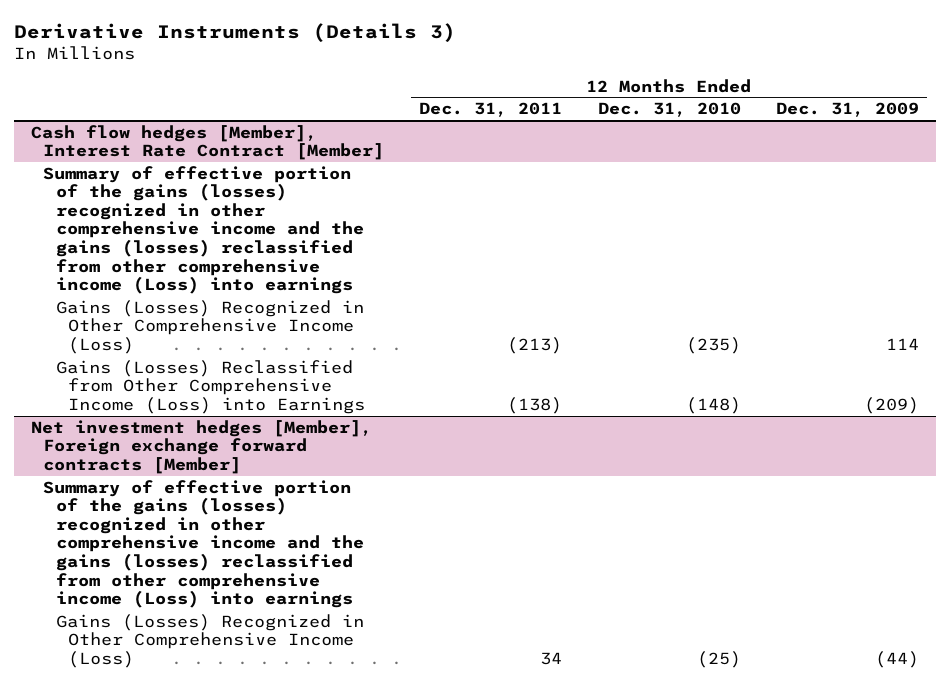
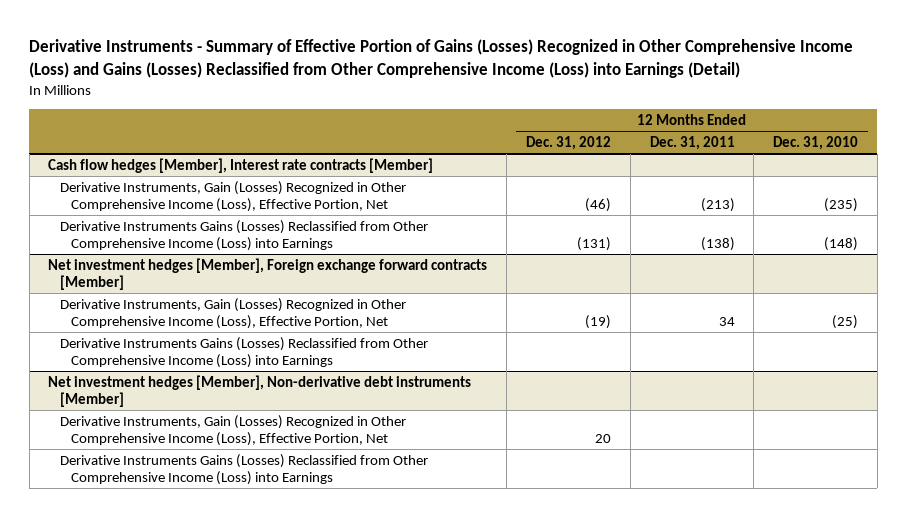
[13,23,456,43] Derivative Instruments (Details 3) -> [29,38,854,78] Derivative Instruments - Summary of Effective Portion of Gains (Losses) Recognized in Other Comprehensive Income (Loss) and Gains (Losses) Reclassified from Other Comprehensive Income (Loss) into Earnings (Detail)
[775,102,919,118] Dec. 31, 2009 -> none
none -> [525,136,611,151] Dec. 31, 2012
[43,165,364,295] Summary of effective portion of the gains (losses) recognized in other comprehensive income and the gains (losses) reclassified from other comprehensive income (Loss) into earnings -> none
[31,124,385,161] Cash flow hedges [Member], Interest Rate Contract [Member] -> [48,157,434,173] Cash flow hedges [Member], Interest rate contracts [Member]
[55,299,364,354] Gains (Losses) Recognized in Other Comprehensive Income (Loss) -> [59,180,406,212] Derivative Instruments, Gain (Losses) Recognized in Other Comprehensive Income (Loss), Effective Portion, Net
[55,359,366,414] Gains (Losses) Reclassified from Other Comprehensive Income (Loss) into Earnings -> [59,219,428,251] Derivative Instruments Gains (Losses) Reclassified from Other Comprehensive Income (Loss) into Earnings
[43,479,364,609] Summary of effective portion of the gains (losses) recognized in other comprehensive income and the gains (losses) reclassified from other comprehensive income (Loss) into earnings -> none
[55,613,364,668] Gains (Losses) Recognized in Other Comprehensive Income (Loss) -> [59,297,406,329] Derivative Instruments, Gain (Losses) Recognized in Other Comprehensive Income (Loss), Effective Portion, Net
none -> [59,336,428,368] Derivative Instruments Gains (Losses) Reclassified from Other Comprehensive Income (Loss) into Earnings
none -> [48,374,472,407] Net investment hedges [Member], Non-derivative debt instruments [Member]
none -> [59,414,406,446] Derivative Instruments, Gain (Losses) Recognized in Other Comprehensive Income (Loss), Effective Portion, Net
none -> [59,453,428,485] Derivative Instruments Gains (Losses) Reclassified from Other Comprehensive Income (Loss) into Earnings

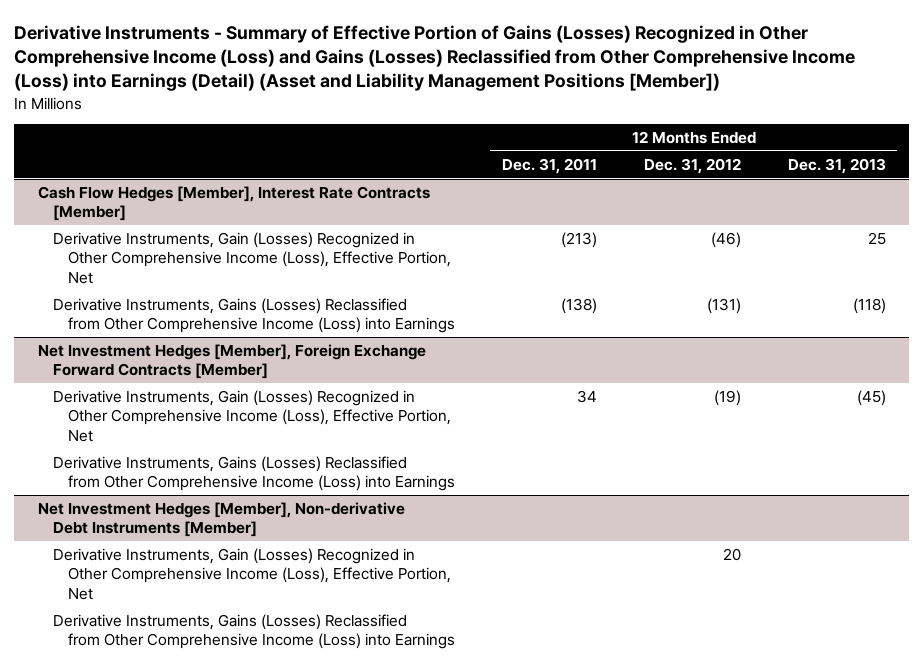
[29,38,854,78] Derivative Instruments - Summary of Effective Portion of Gains (Losses) Recognized in Other Comprehensive Income (Loss) and Gains (Losses) Reclassified from Other Comprehensive Income (Loss) into Earnings (Detail) -> [14,24,856,92] Derivative Instruments - Summary of Effective Portion of Gains (Losses) Recognized in Other Comprehensive Income (Loss) and Gains (Losses) Reclassified from Other Comprehensive Income (Loss) into Earnings (Detail) (Asset and Liability Management Positions [Member])
[773,136,859,151] Dec. 31, 2010 -> none
none -> [787,157,886,174] Dec. 31, 2013
[48,157,434,173] Cash flow hedges [Member], Interest rate contracts [Member] -> [37,185,430,222] Cash Flow Hedges [Member], Interest Rate Contracts [Member]
[59,219,428,251] Derivative Instruments Gains (Losses) Reclassified from Other Comprehensive Income (Loss) into Earnings -> [52,297,455,334] Derivative Instruments, Gains (Losses) Reclassified from Other Comprehensive Income (Loss) into Earnings
[48,257,488,290] Net investment hedges [Member], Foreign exchange forward contracts [Member] -> [37,343,426,380] Net Investment Hedges [Member], Foreign Exchange Forward Contracts [Member]
[59,336,428,368] Derivative Instruments Gains (Losses) Reclassified from Other Comprehensive Income (Loss) into Earnings -> [52,455,455,492] Derivative Instruments, Gains (Losses) Reclassified from Other Comprehensive Income (Loss) into Earnings
[48,374,472,407] Net investment hedges [Member], Non-derivative debt instruments [Member] -> [37,501,405,538] Net Investment Hedges [Member], Non-derivative Debt Instruments [Member]
[59,453,428,485] Derivative Instruments Gains (Losses) Reclassified from Other Comprehensive Income (Loss) into Earnings -> [52,613,455,650] Derivative Instruments, Gains (Losses) Reclassified from Other Comprehensive Income (Loss) into Earnings

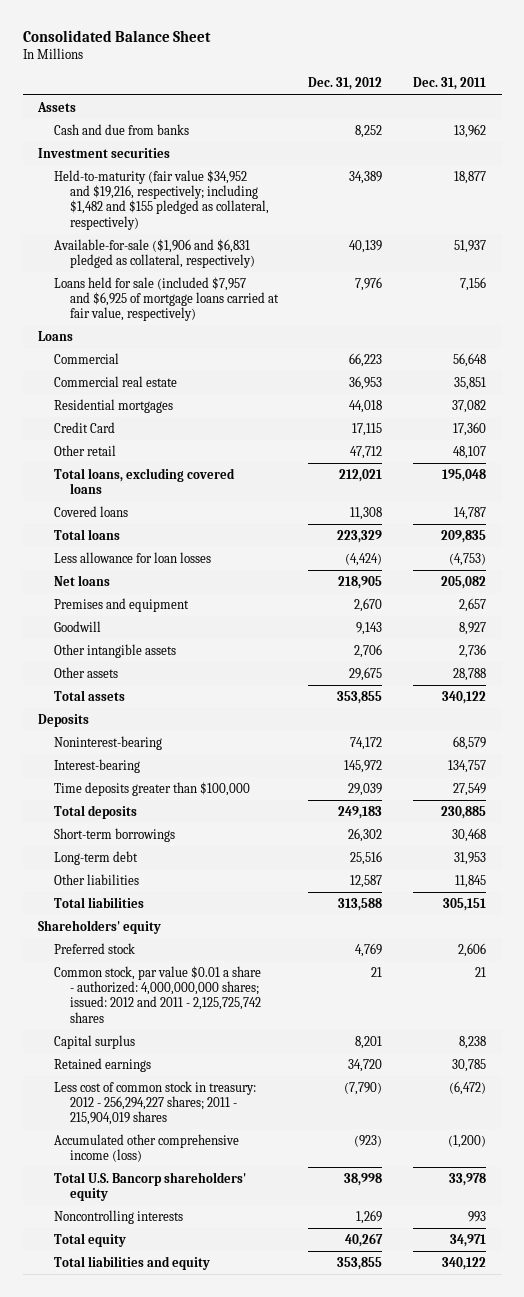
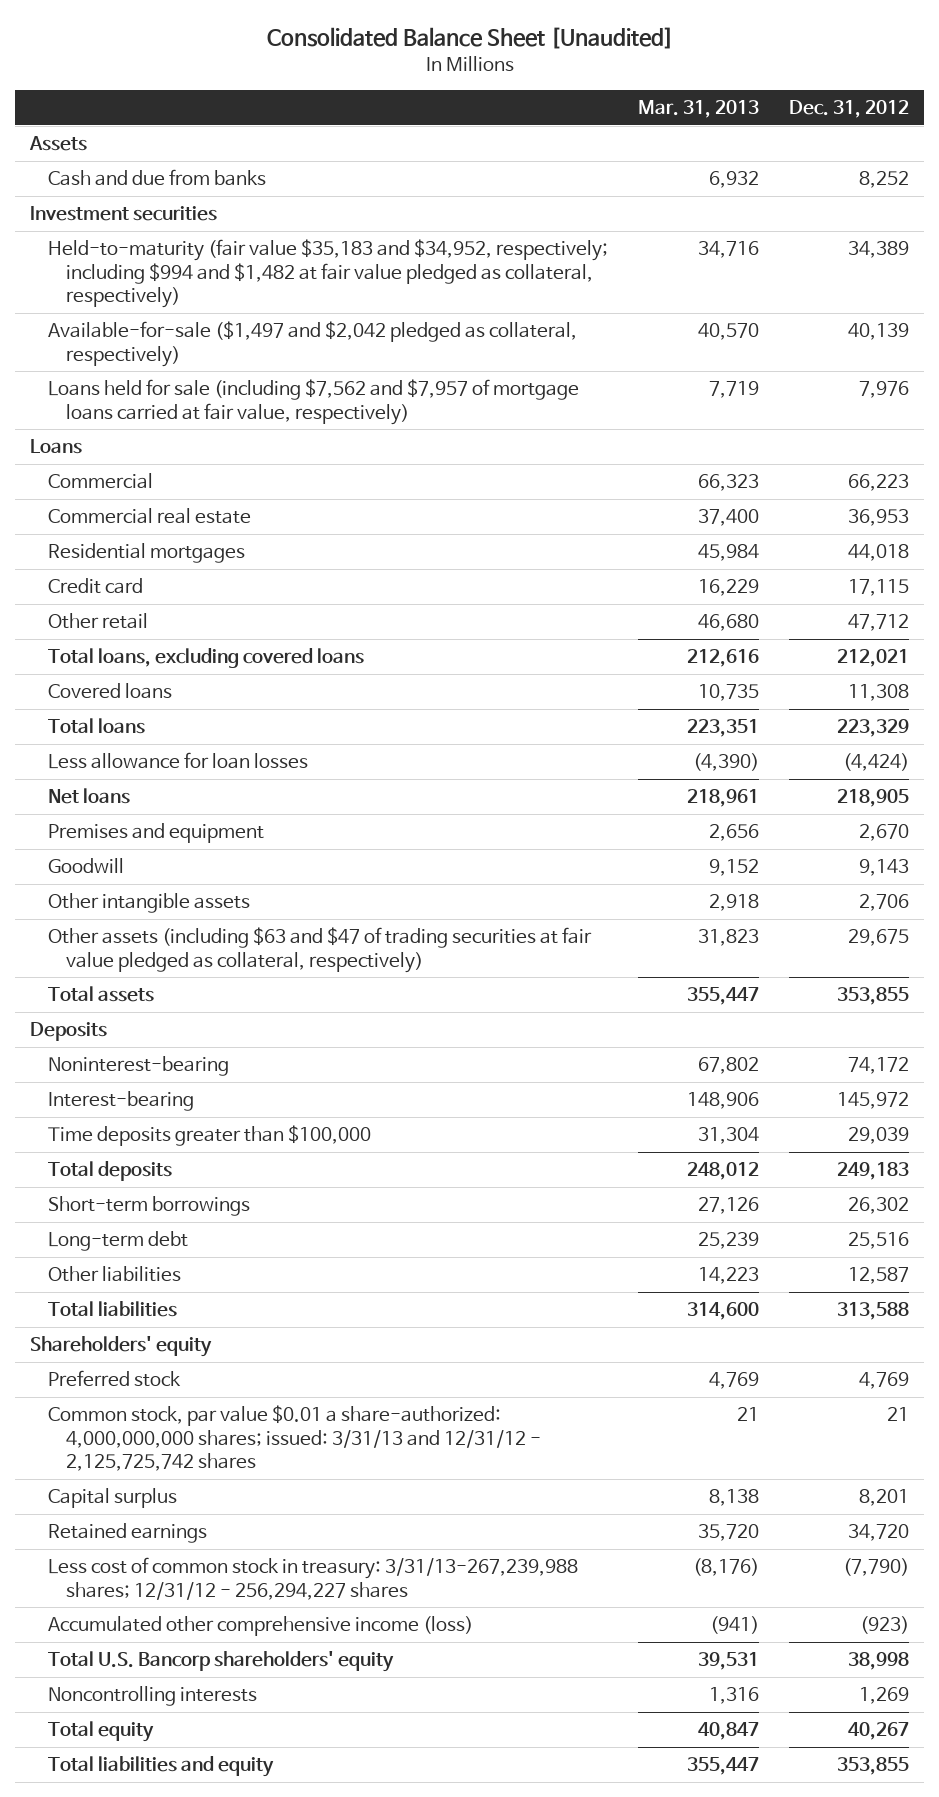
[22,30,211,43] Consolidated Balance Sheet -> [266,27,674,50] Consolidated Balance Sheet [Unaudited]
[413,77,487,91] Dec. 31, 2011 -> none
none -> [638,100,760,119] Mar. 31, 2013
[53,169,269,230] Held-to-maturity (fair value $34,952 and $19,216, respectively; including $1,482 and $155 pledged as collateral, respectively) -> [48,239,609,309] Held-to-maturity (fair value $35,183 and $34,952, respectively; including $994 and $1,482 at fair value pledged as collateral, respectively)
[53,238,255,268] Available-for-sale ($1,906 and $6,831 pledged as collateral, respectively) -> [48,321,578,367] Available-for-sale ($1,497 and $2,042 pledged as collateral, respectively)
[53,276,279,322] Loans held for sale (included $7,957 and $6,925 of mortgage loans carried at fair value, respectively) -> [48,379,580,425] Loans held for sale (including $7,562 and $7,957 of mortgage loans carried at fair value, respectively)
[53,421,115,433] Credit Card -> [48,578,144,595] Credit card
[53,666,118,678] Other assets -> [48,927,593,973] Other assets (including $63 and $47 of trading securities at fair value pledged as collateral, respectively)
[53,965,261,1023] Common stock, par value $0.01 a share - authorized: 4,000,000,000 shares; issued: 2012 and 2011 - 2,125,725,742 shares -> [48,1405,542,1472] Common stock, par value $0.01 a share-authorized: 4,000,000,000 shares; issued: 3/31/13 and 12/31/12 - 2,125,725,742 shares
[53,1080,256,1126] Less cost of common stock in treasury: 2012 - 256,294,227 shares; 2011 - 215,904,019 shares -> [48,1557,579,1600] Less cost of common stock in treasury: 3/31/13-267,239,988 shares; 12/31/12 - 256,294,227 shares

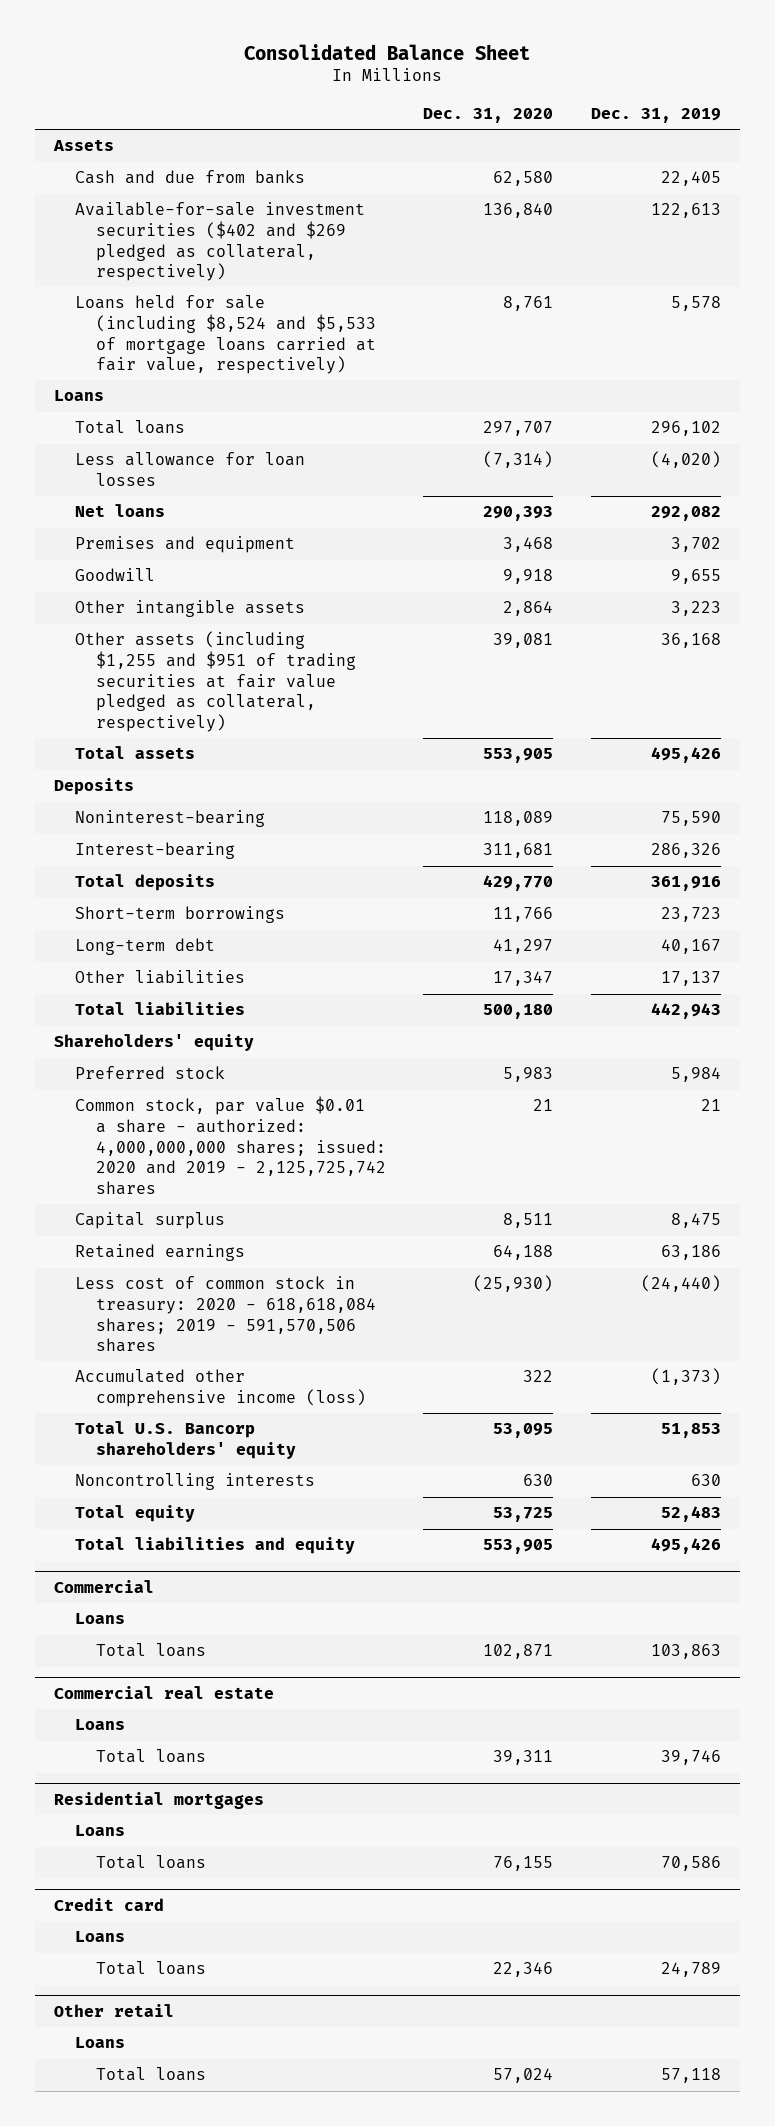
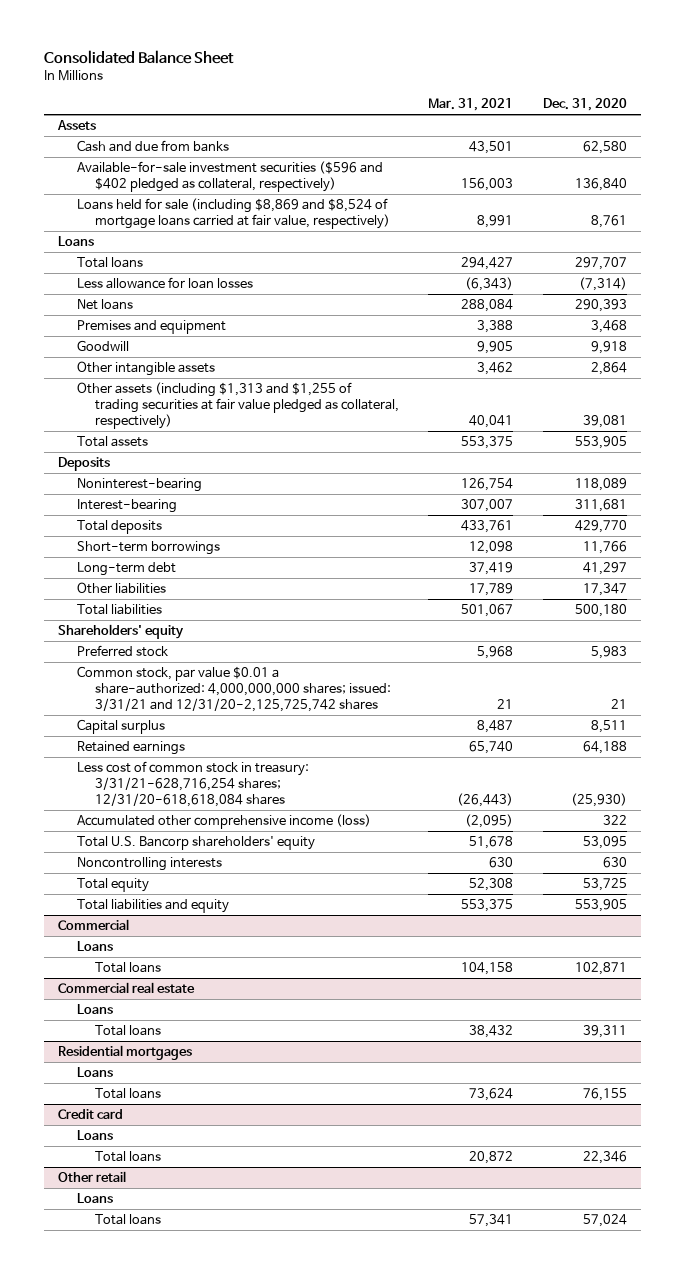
[590,107,721,123] Dec. 31, 2019 -> none
none -> [428,98,514,112] Mar. 31, 2021
[74,202,365,282] Available-for-sale investment securities ($402 and $269 pledged as collateral, respectively) -> [76,161,383,193] Available-for-sale investment securities ($596 and $402 pledged as collateral, respectively)
[74,295,376,375] Loans held for sale (including $8,524 and $5,533 of mortgage loans carried at fair value, respectively) -> [76,198,391,230] Loans held for sale (including $8,869 and $8,524 of mortgage loans carried at fair value, respectively)
[74,631,356,732] Other assets (including $1,255 and $951 of trading securities at fair value pledged as collateral, respectively) -> [76,382,400,430] Other assets (including $1,313 and $1,255 of trading securities at fair value pledged as collateral, respectively)
[74,1096,386,1195] Common stock, par value $0.01 a share - authorized: 4,000,000,000 shares; issued: 2020 and 2019 - 2,125,725,742 shares -> [76,666,392,713] Common stock, par value $0.01 a share-authorized: 4,000,000,000 shares; issued: 3/31/21 and 12/31/20-2,125,725,742 shares
[74,1276,376,1353] Less cost of common stock in treasury: 2020 - 618,618,084 shares; 2019 - 591,570,506 shares -> [76,761,309,808] Less cost of common stock in treasury: 3/31/21-628,716,254 shares; 12/31/20-618,618,084 shares

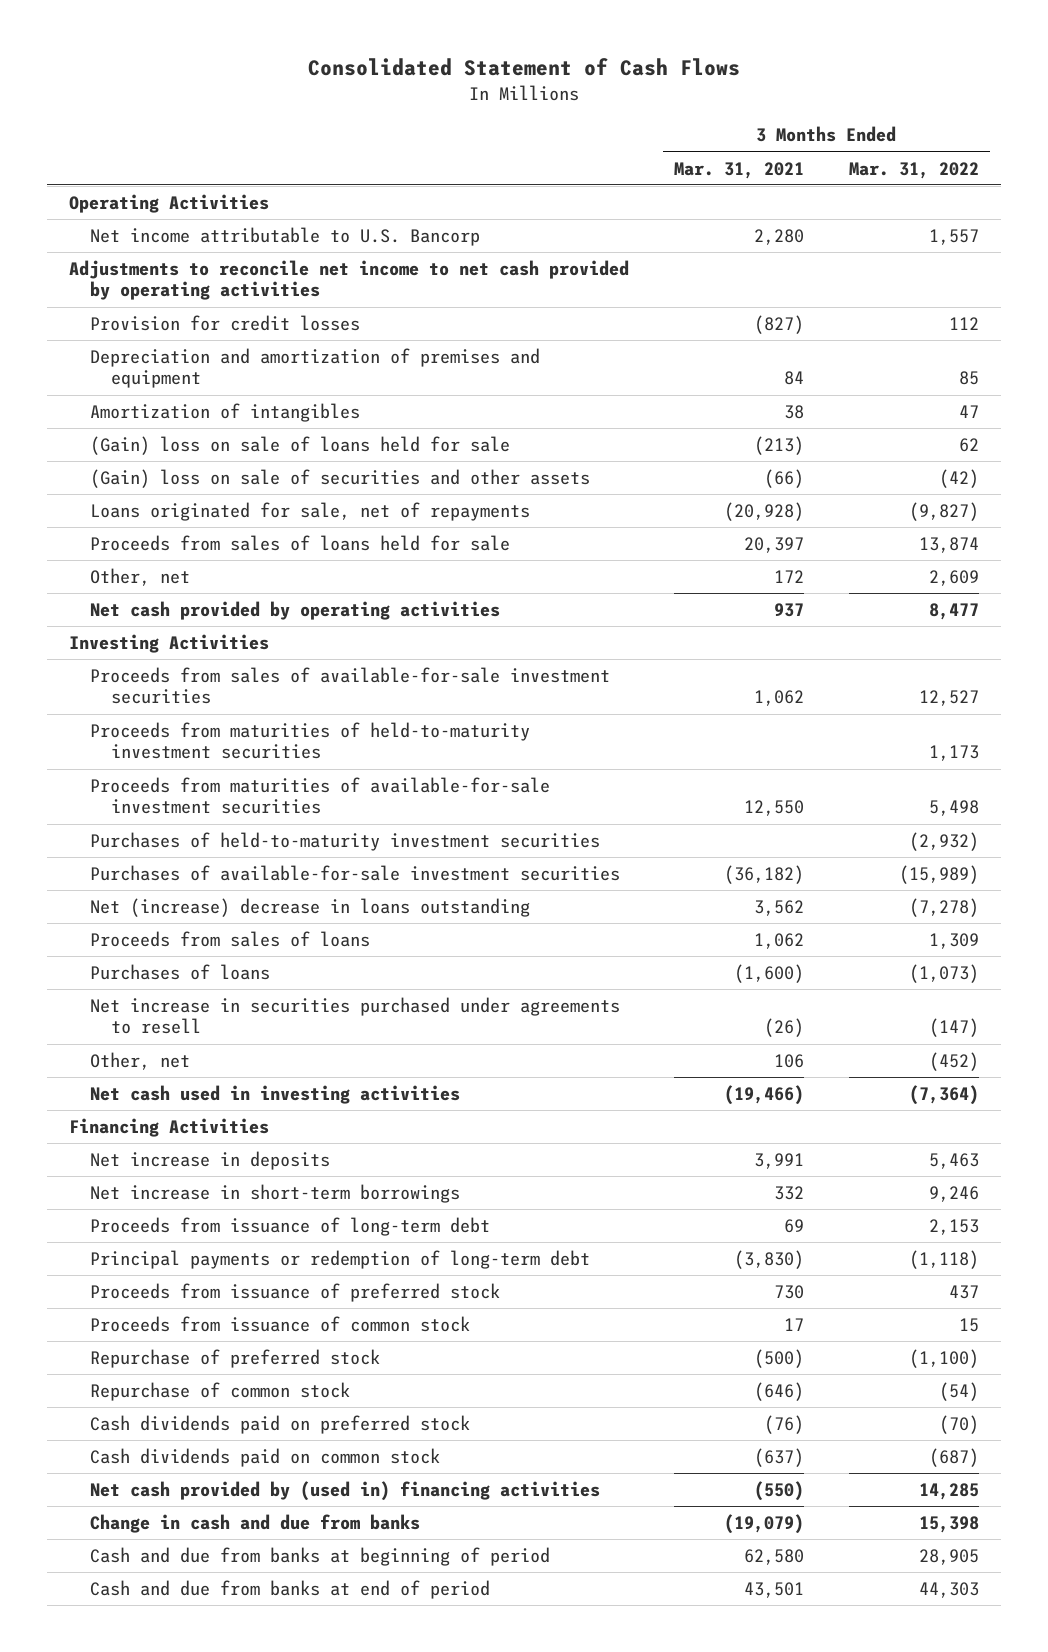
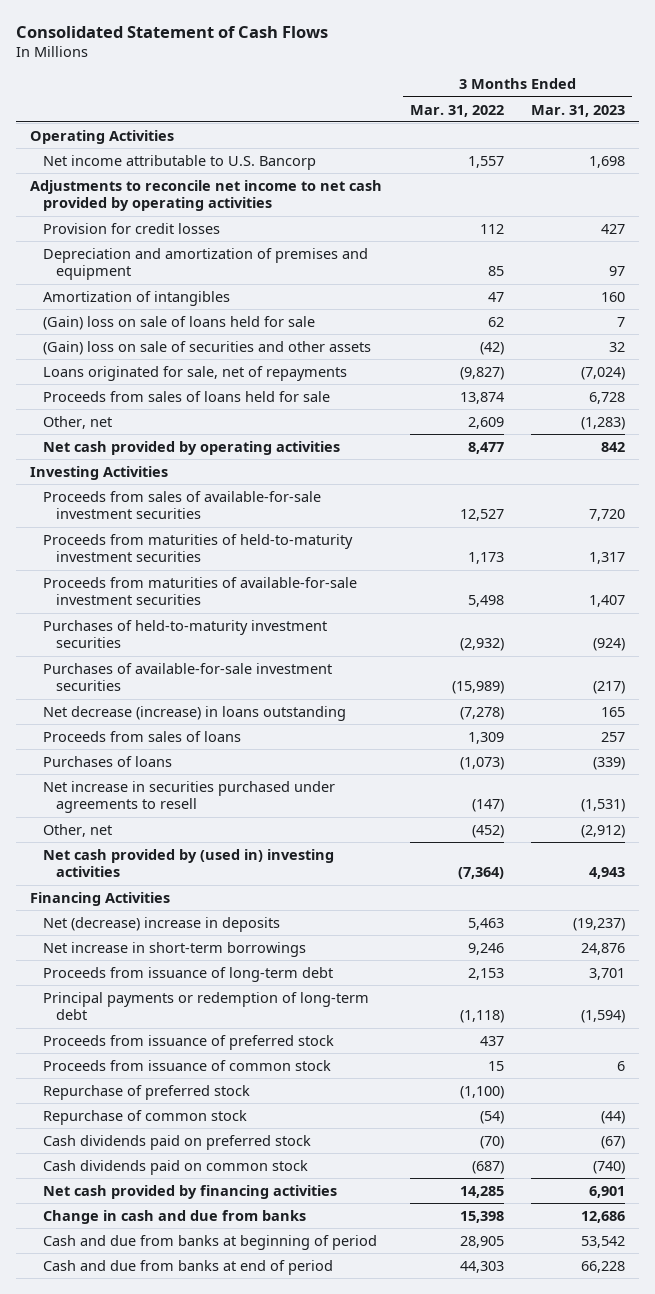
[673,161,804,179] Mar. 31, 2021 -> none
none -> [531,104,626,117] Mar. 31, 2023
[90,898,531,918] Net (increase) decrease in loans outstanding -> [42,705,346,721] Net decrease (increase) in loans outstanding
[90,1085,461,1105] Net cash used in investing activities -> [42,848,334,878] Net cash provided by (used in) investing activities
[90,1151,331,1171] Net increase in deposits -> [42,916,280,932] Net (decrease) increase in deposits
[90,1481,601,1502] Net cash provided by (used in) financing activities -> [42,1184,337,1199] Net cash provided by financing activities

